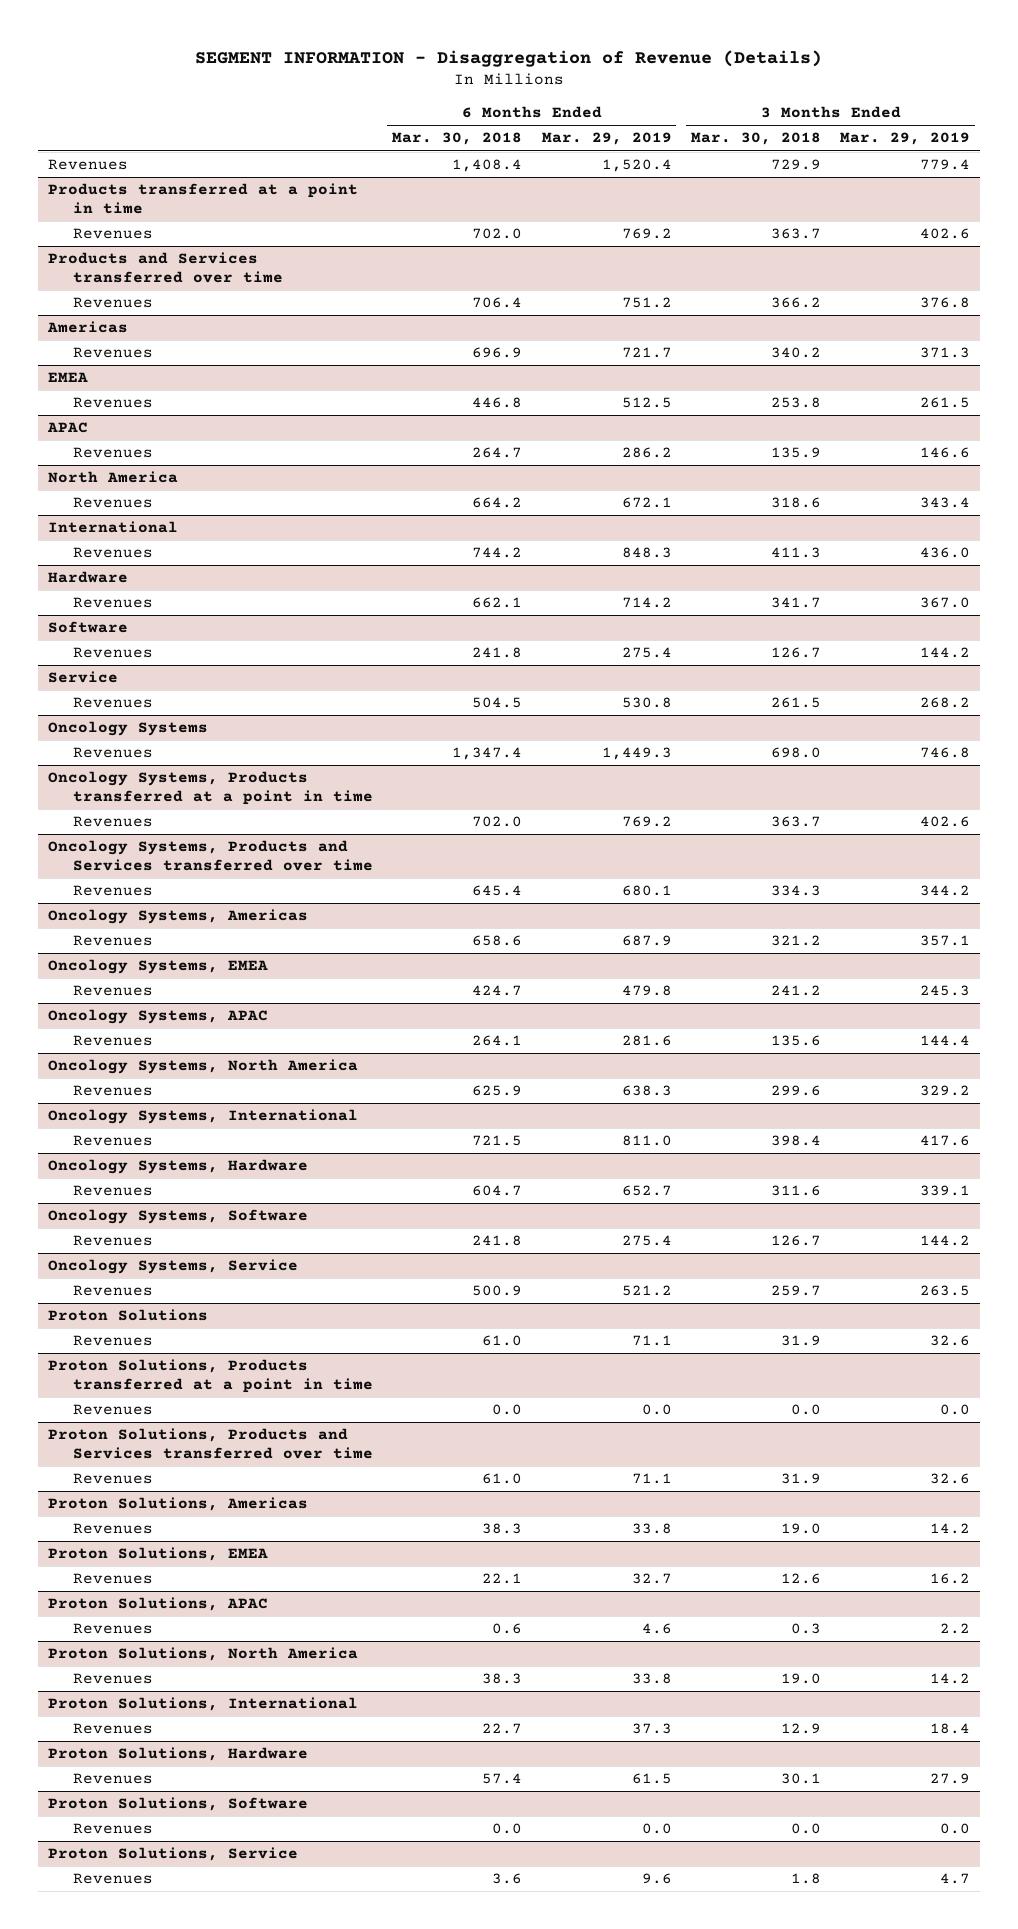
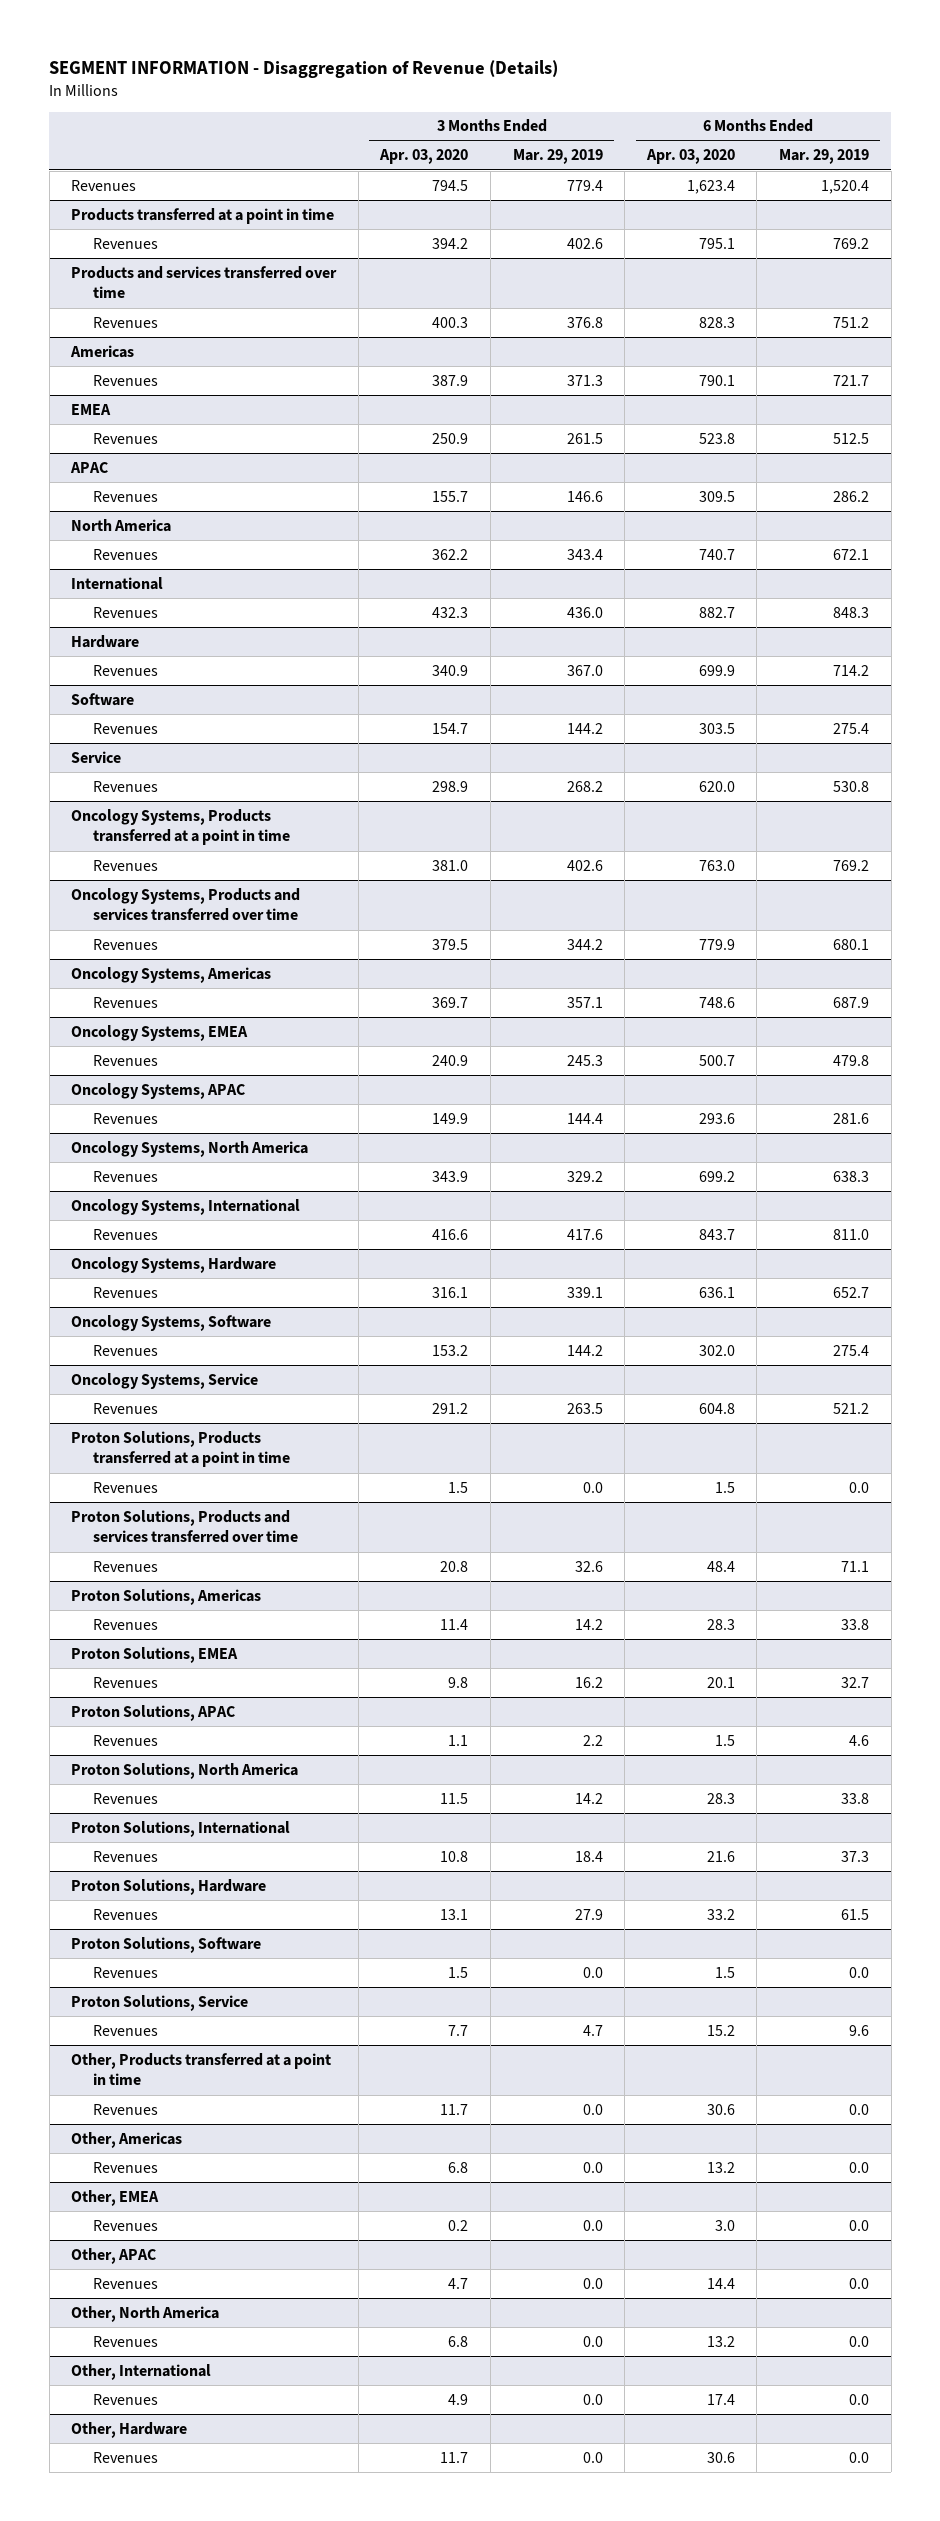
[392,132,523,146] Mar. 30, 2018 -> none
[690,132,821,146] Mar. 30, 2018 -> none
none -> [379,149,469,165] Apr. 03, 2020
none -> [645,149,735,165] Apr. 03, 2020
[47,252,283,284] Products and Services transferred over time -> [71,265,338,299] Products and services transferred over time
[47,721,208,737] Oncology Systems -> none
[72,747,153,759] Revenues -> none
[47,840,373,872] Oncology Systems, Products and Services transferred over time -> [71,887,301,922] Oncology Systems, Products and services transferred over time
[47,1309,208,1322] Proton Solutions -> none
[72,1335,153,1347] Revenues -> none
[47,1428,373,1460] Proton Solutions, Products and Services transferred over time -> [71,1509,299,1544] Proton Solutions, Products and services transferred over time
none -> [71,2052,332,2086] Other, Products transferred at a point in time
none -> [93,2103,159,2115] Revenues
none -> [71,2131,183,2148] Other, Americas
none -> [93,2161,159,2173] Revenues
none -> [71,2189,160,2206] Other, EMEA
none -> [93,2219,159,2231] Revenues
none -> [71,2247,157,2264] Other, APAC
none -> [93,2277,159,2289] Revenues
none -> [71,2305,220,2322] Other, North America
none -> [93,2335,159,2347] Revenues
none -> [71,2363,212,2380] Other, International
none -> [93,2393,159,2405] Revenues
none -> [71,2421,188,2438] Other, Hardware
none -> [93,2451,159,2463] Revenues

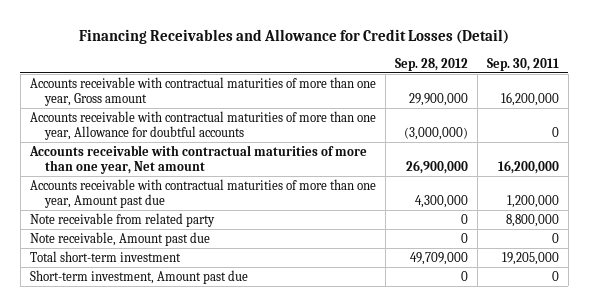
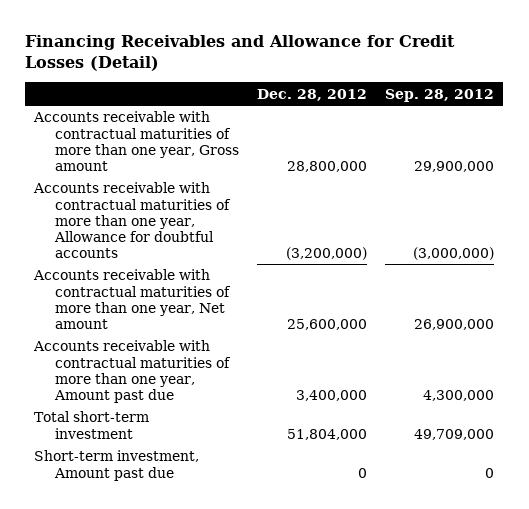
[486,57,559,71] Sep. 30, 2011 -> none
none -> [257,88,368,101] Dec. 28, 2012
[29,212,215,227] Note receivable from related party -> none
[29,231,210,246] Note receivable, Amount past due -> none

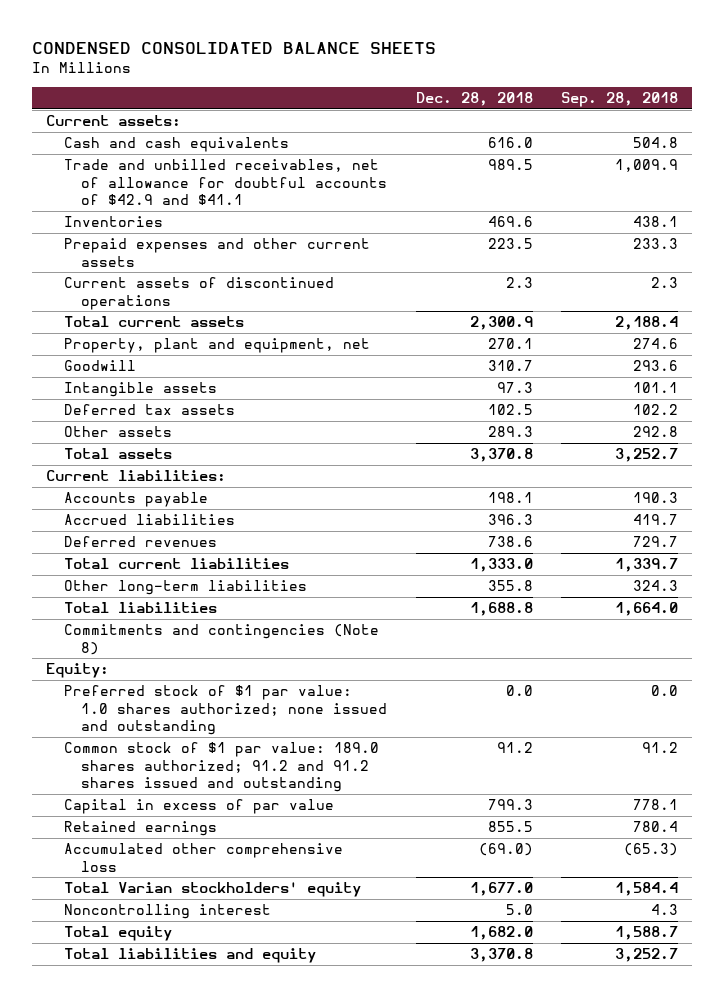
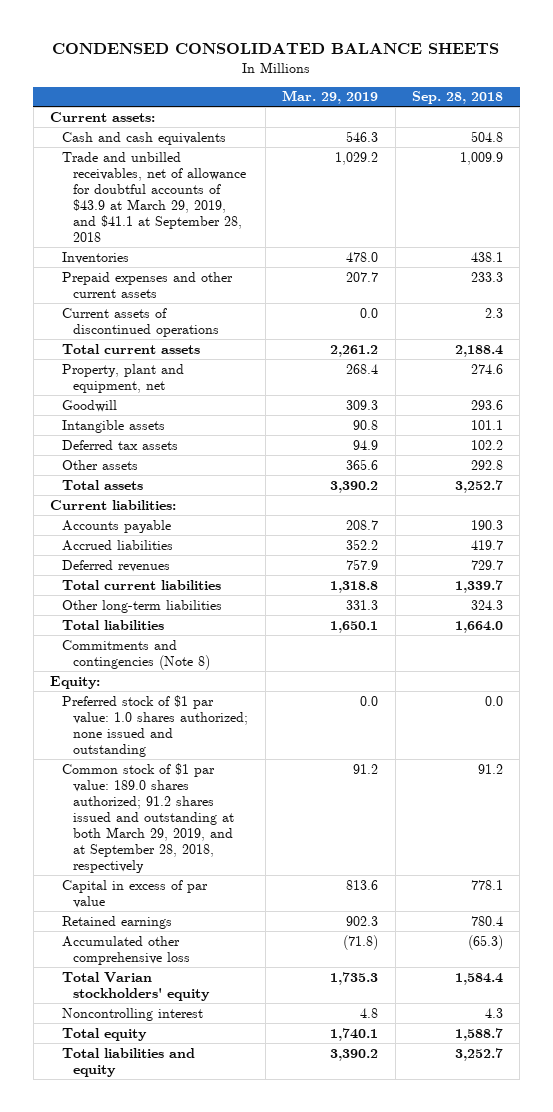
[415,92,533,107] Dec. 28, 2018 -> none
none -> [282,90,379,105] Mar. 29, 2019
[63,159,388,206] Trade and unbilled receivables, net of allowance for doubtful accounts of $42.9 and $41.1 -> [61,151,247,242] Trade and unbilled receivables, net of allowance for doubtful accounts of $43.9 at March 29, 2019, and $41.1 at September 28, 2018
[63,742,379,793] Common stock of $1 par value: 189.0 shares authorized; 91.2 and 91.2 shares issued and outstanding -> [61,762,235,873] Common stock of $1 par value: 189.0 shares authorized; 91.2 shares issued and outstanding at both March 29, 2019, and at September 28, 2018, respectively

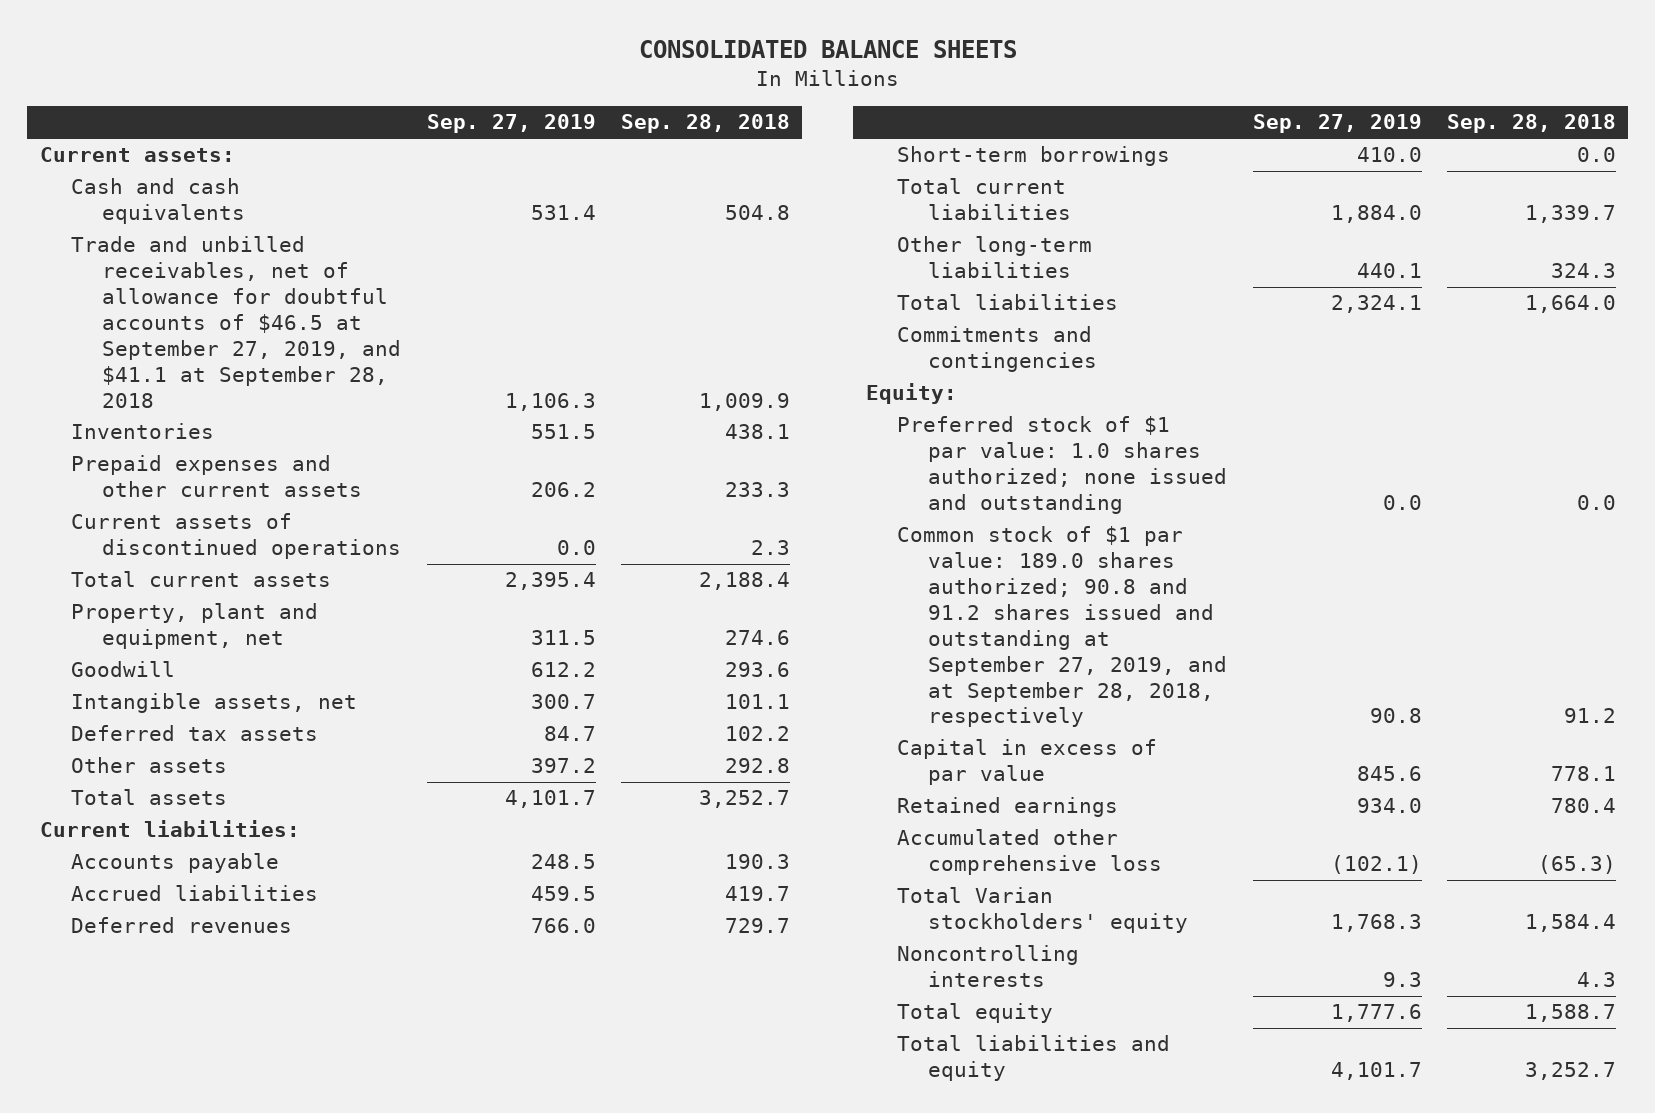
[52,43,500,55] CONDENSED CONSOLIDATED BALANCE SHEETS -> [638,40,1017,59] CONSOLIDATED BALANCE SHEETS
[282,90,379,105] Mar. 29, 2019 -> none
none -> [426,114,596,134] Sep. 27, 2019
[61,151,247,242] Trade and unbilled receivables, net of allowance for doubtful accounts of $43.9 at March 29, 2019, and $41.1 at September 28, 2018 -> [71,236,402,408] Trade and unbilled receivables, net of allowance for doubtful accounts of $46.5 at September 27, 2019, and $41.1 at September 28, 2018
[61,419,165,433] Intangible assets -> [71,693,358,714] Intangible assets, net
none -> [896,146,1170,167] Short-term borrowings
[61,639,211,670] Commitments and contingencies (Note 8) -> [896,326,1098,373] Commitments and contingencies
[61,762,235,873] Common stock of $1 par value: 189.0 shares authorized; 91.2 shares issued and outstanding at both March 29, 2019, and at September 28, 2018, respectively -> [896,526,1228,728] Common stock of $1 par value: 189.0 shares authorized; 90.8 and 91.2 shares issued and outstanding at September 27, 2019, and at September 28, 2018, respectively
[61,1007,203,1021] Noncontrolling interest -> [896,945,1079,988] Noncontrolling interests

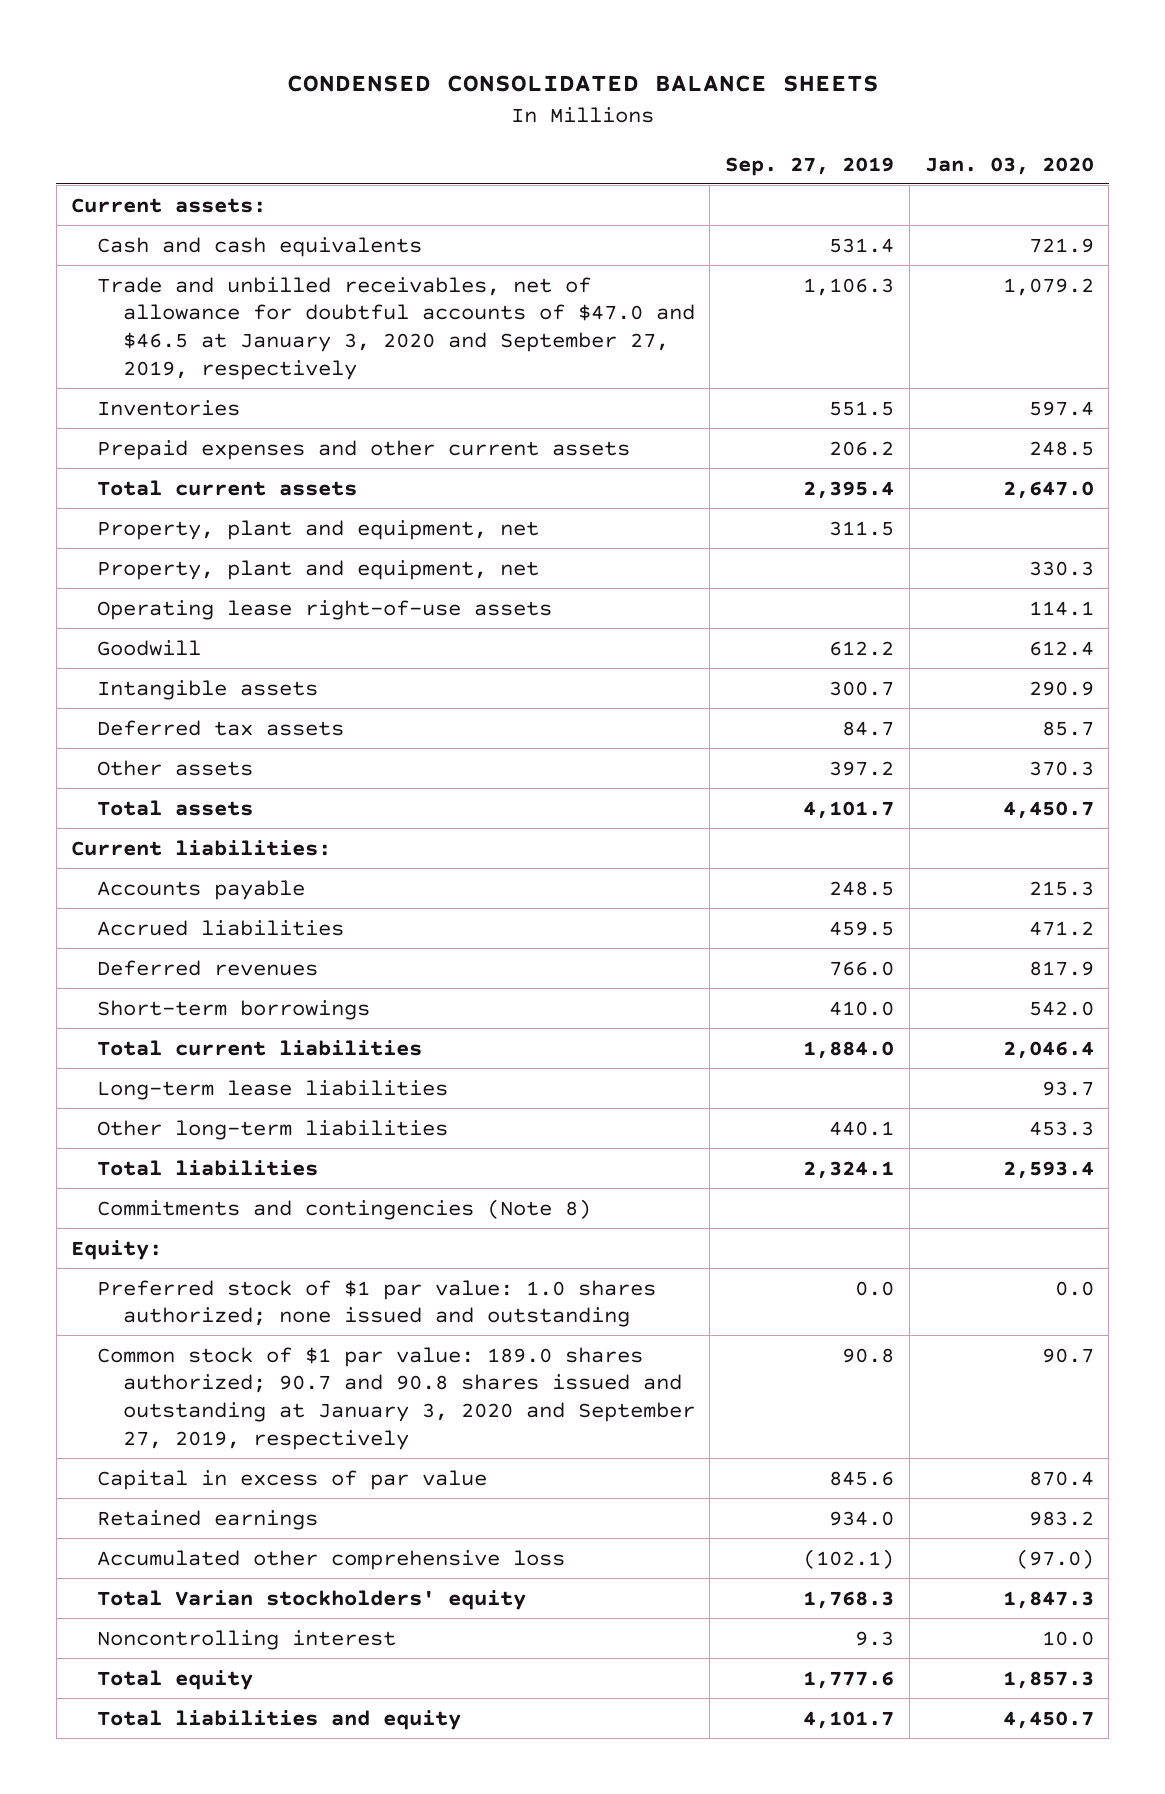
[638,40,1017,59] CONSOLIDATED BALANCE SHEETS -> [286,75,879,93] CONDENSED CONSOLIDATED BALANCE SHEETS
[620,114,790,134] Sep. 28, 2018 -> none
none -> [924,156,1094,175] Jan. 03, 2020
[71,236,402,408] Trade and unbilled receivables, net of allowance for doubtful accounts of $46.5 at September 27, 2019, and $41.1 at September 28, 2018 -> [97,276,695,380] Trade and unbilled receivables, net of allowance for doubtful accounts of $47.0 and $46.5 at January 3, 2020 and September 27, 2019, respectively
[71,513,402,560] Current assets of discontinued operations -> none
none -> [97,559,540,580] Property, plant and equipment, net
none -> [97,599,553,620] Operating lease right-of-use assets
[71,693,358,714] Intangible assets, net -> [97,679,319,700] Intangible assets
none -> [97,1079,449,1100] Long-term lease liabilities
[896,326,1098,373] Commitments and contingencies -> [97,1198,592,1220] Commitments and contingencies (Note 8)
[896,526,1228,728] Common stock of $1 par value: 189.0 shares authorized; 90.8 and 91.2 shares issued and outstanding at September 27, 2019, and at September 28, 2018, respectively -> [97,1346,695,1450] Common stock of $1 par value: 189.0 shares authorized; 90.7 and 90.8 shares issued and outstanding at January 3, 2020 and September 27, 2019, respectively
[896,945,1079,988] Noncontrolling interests -> [97,1629,397,1650] Noncontrolling interest

